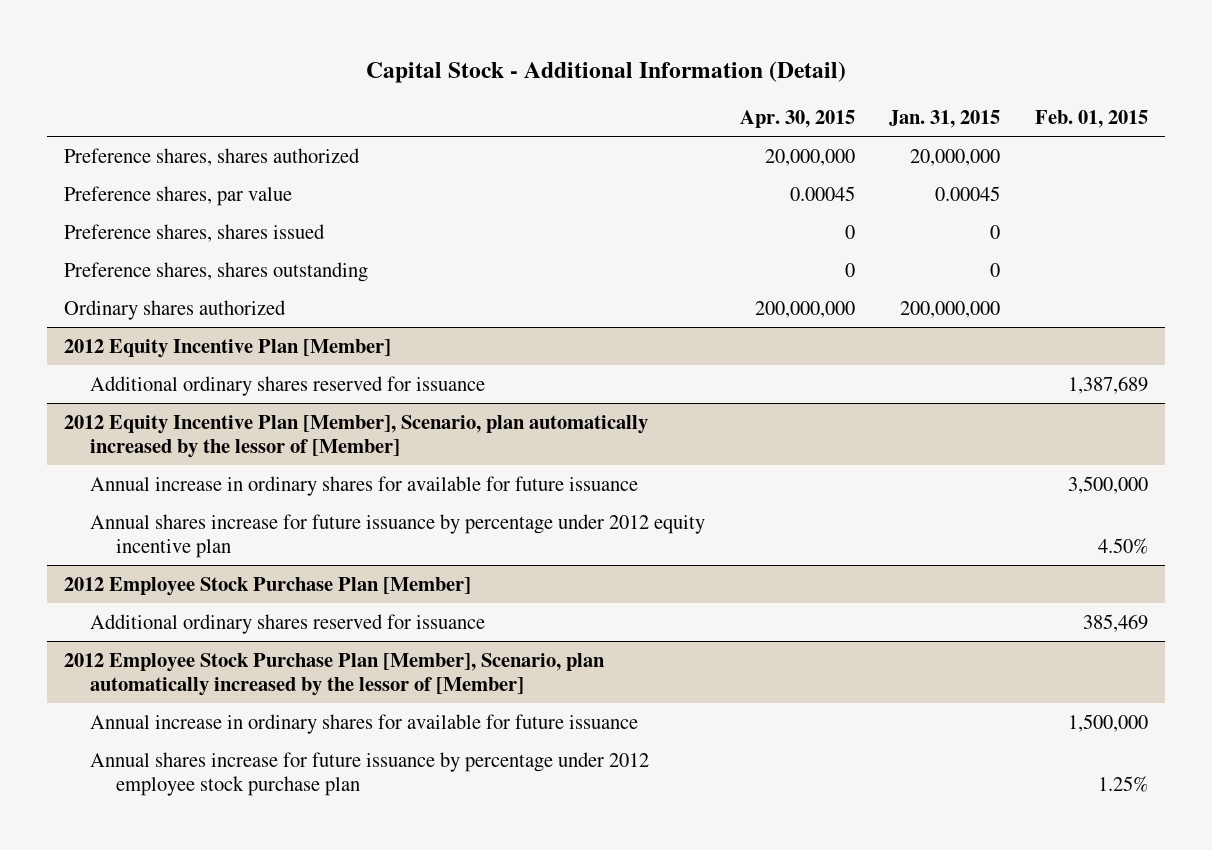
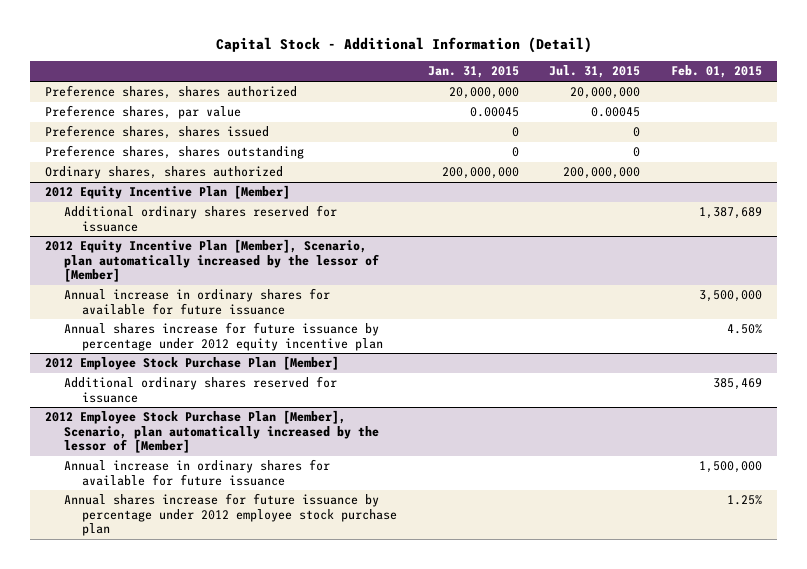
[739,109,855,128] Apr. 30, 2015 -> none
none -> [549,65,641,79] Jul. 31, 2015
[63,299,286,320] Ordinary shares authorized -> [45,166,284,180] Ordinary shares, shares authorized

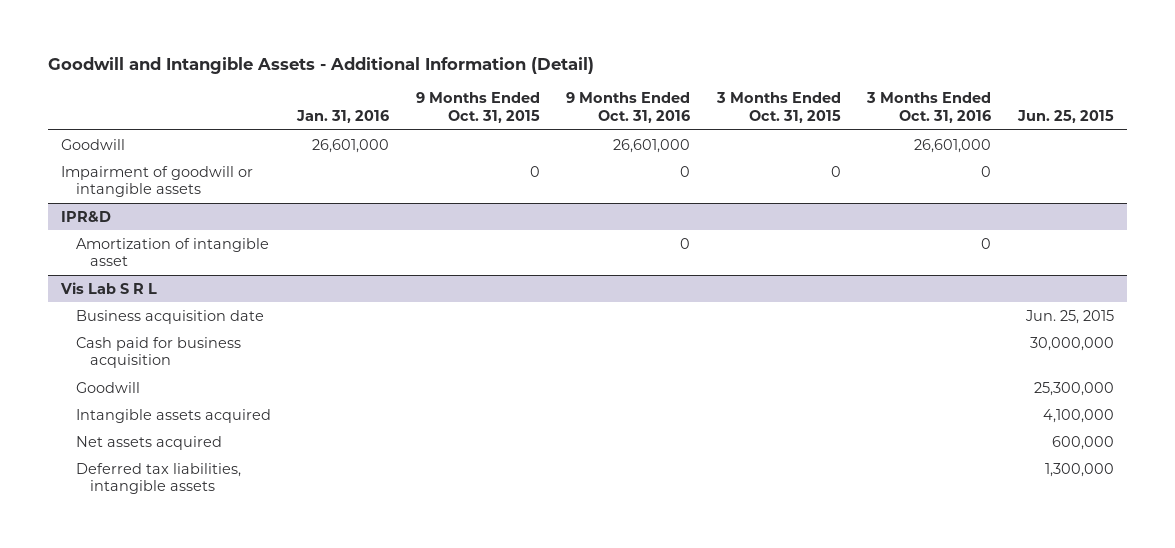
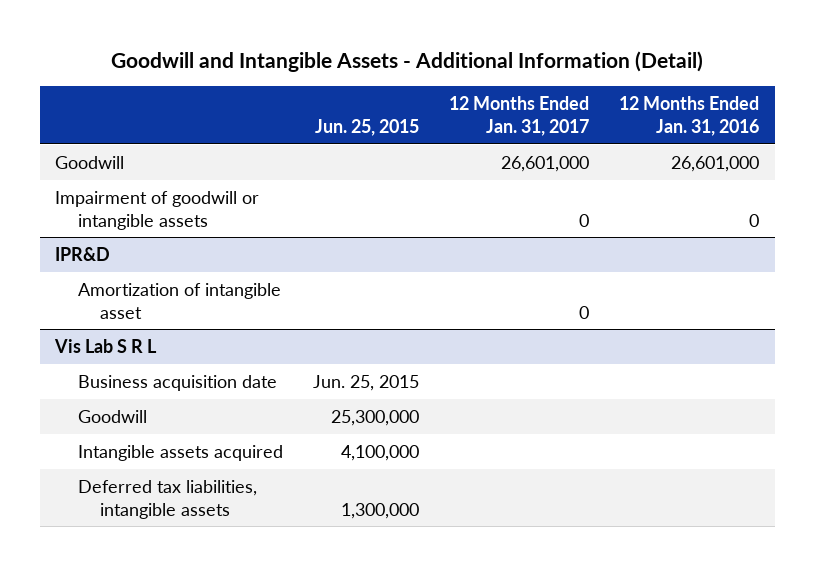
[296,109,390,123] Jan. 31, 2016 -> none
[415,92,540,123] 9 Months Ended Oct. 31, 2015 -> none
[566,92,691,123] 9 Months Ended Oct. 31, 2016 -> none
[715,92,841,123] 3 Months Ended Oct. 31, 2015 -> none
[866,92,992,123] 3 Months Ended Oct. 31, 2016 -> none
none -> [449,96,590,137] 12 Months Ended Jan. 31, 2017
none -> [619,96,760,137] 12 Months Ended Jan. 31, 2016
[75,336,241,369] Cash paid for business acquisition -> none
[75,435,222,450] Net assets acquired -> none

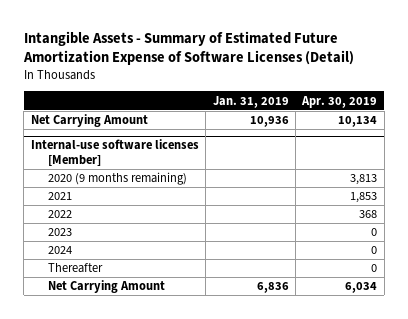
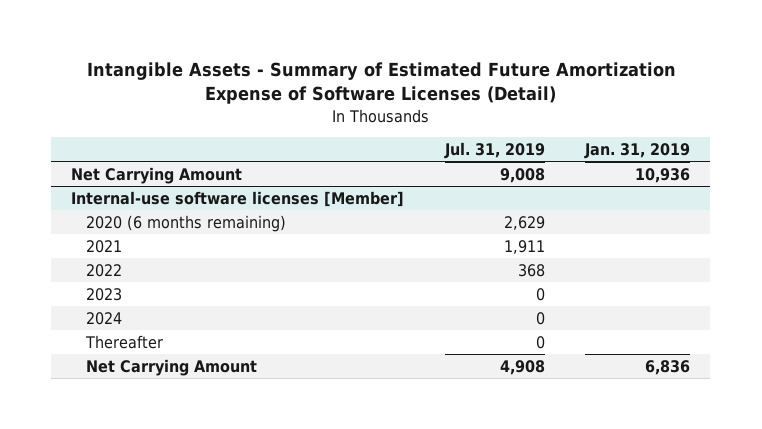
[301,95,378,108] Apr. 30, 2019 -> none
none -> [443,142,545,160] Jul. 31, 2019
[47,172,187,186] 2020 (9 months remaining) -> [86,214,287,232] 2020 (6 months remaining)

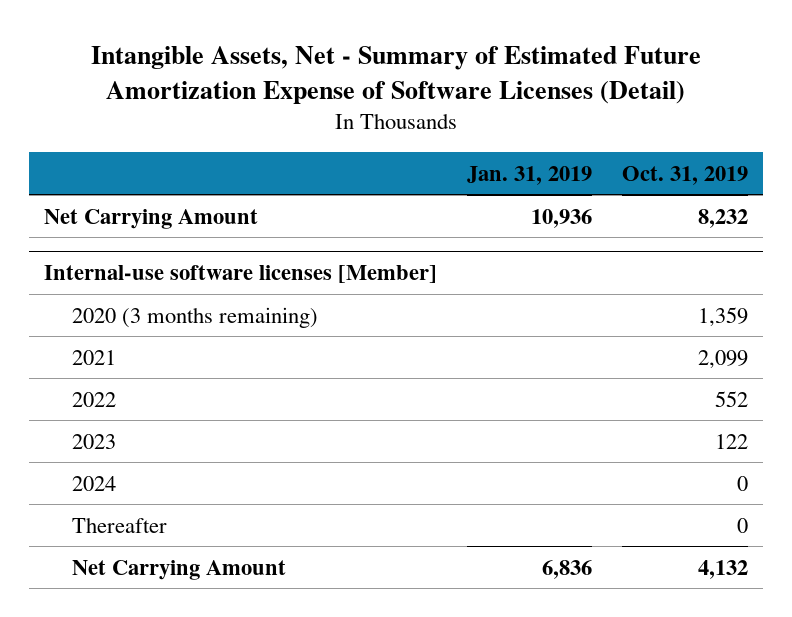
[86,61,676,105] Intangible Assets - Summary of Estimated Future Amortization Expense of Software Licenses (Detail) -> [90,45,701,104] Intangible Assets, Net - Summary of Estimated Future Amortization Expense of Software Licenses (Detail)
[443,142,545,160] Jul. 31, 2019 -> none
none -> [622,165,749,185] Oct. 31, 2019
[86,214,287,232] 2020 (6 months remaining) -> [71,306,318,328] 2020 (3 months remaining)

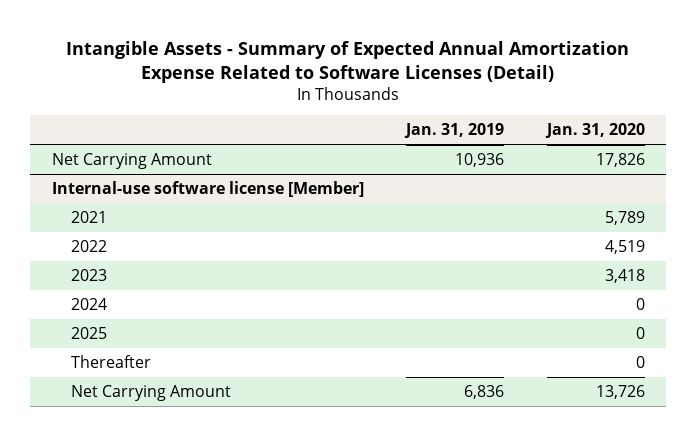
[90,45,701,104] Intangible Assets, Net - Summary of Estimated Future Amortization Expense of Software Licenses (Detail) -> [66,40,630,83] Intangible Assets - Summary of Expected Annual Amortization Expense Related to Software Licenses (Detail)
[622,165,749,185] Oct. 31, 2019 -> none
none -> [545,123,646,139] Jan. 31, 2020
[71,306,318,328] 2020 (3 months remaining) -> none
[43,265,437,284] Internal-use software licenses [Member] -> [51,180,364,197] Internal-use software license [Member]
none -> [71,326,108,339] 2025

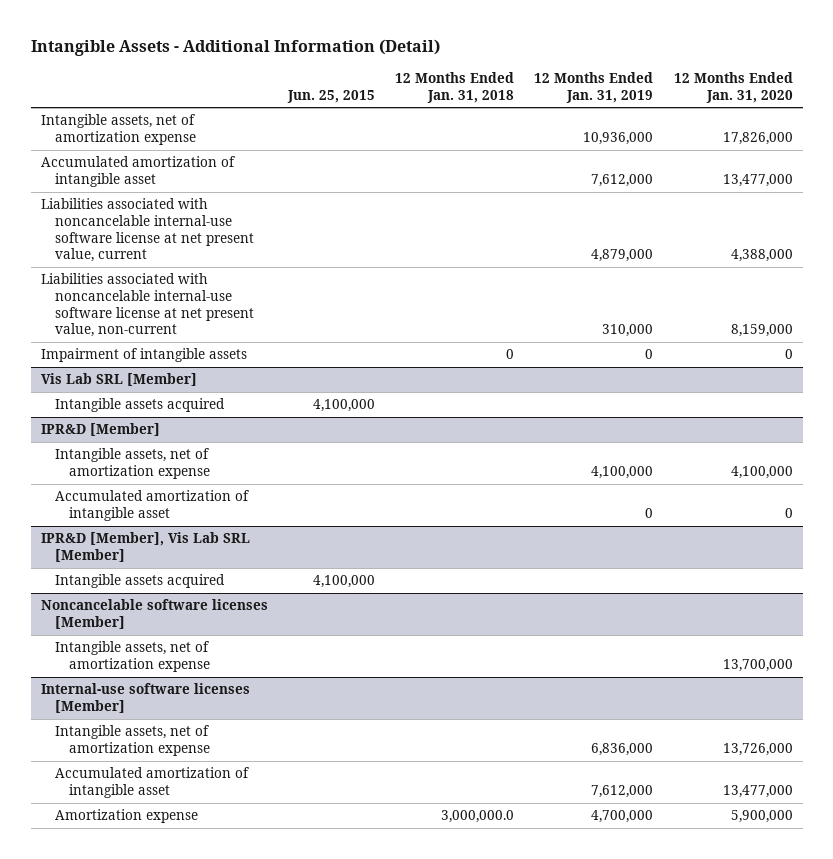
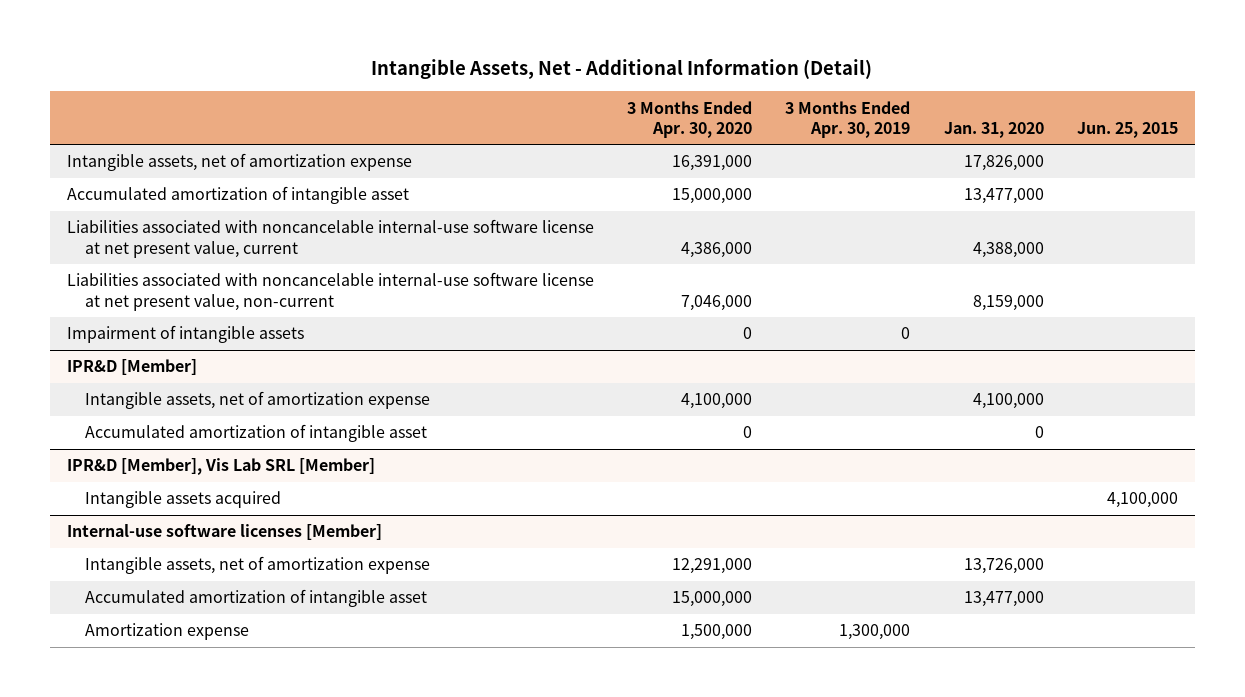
[30,38,440,56] Intangible Assets - Additional Information (Detail) -> [371,59,873,80] Intangible Assets, Net - Additional Information (Detail)
[395,72,515,103] 12 Months Ended Jan. 31, 2018 -> none
[534,72,654,103] 12 Months Ended Jan. 31, 2019 -> none
[673,72,793,103] 12 Months Ended Jan. 31, 2020 -> none
none -> [626,100,752,138] 3 Months Ended Apr. 30, 2020
none -> [785,100,911,138] 3 Months Ended Apr. 30, 2019
none -> [943,121,1044,138] Jan. 31, 2020
[40,373,197,387] Vis Lab SRL [Member] -> none
[55,398,226,413] Intangible assets acquired -> none
[40,599,268,630] Noncancelable software licenses [Member] -> none
[55,641,211,673] Intangible assets, net of amortization expense -> none

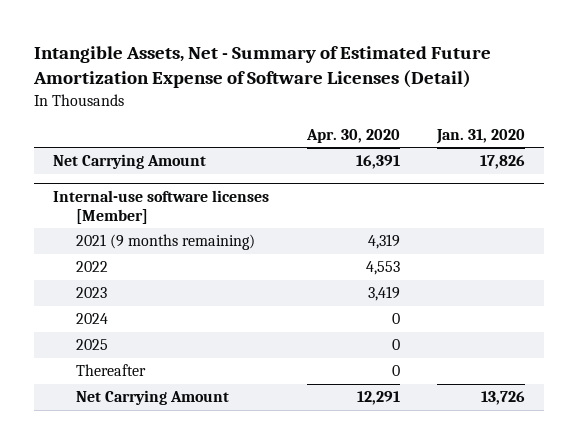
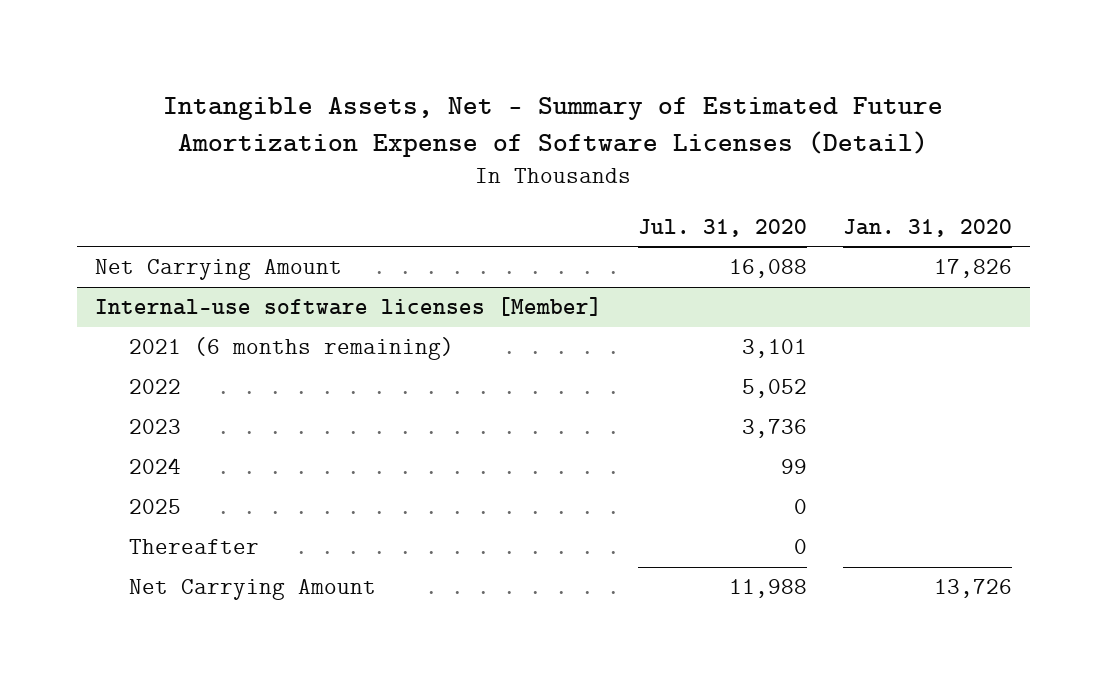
[305,128,400,143] Apr. 30, 2020 -> none
none -> [637,218,807,237] Jul. 31, 2020
[76,234,256,251] 2021 (9 months remaining) -> [129,337,455,361] 2021 (6 months remaining)

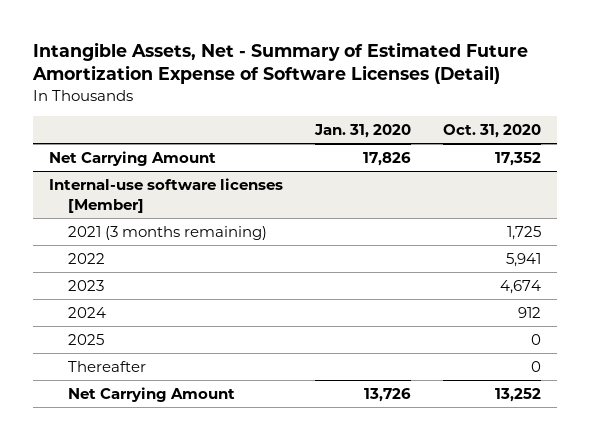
[637,218,807,237] Jul. 31, 2020 -> none
none -> [443,123,542,138] Oct. 31, 2020
[129,337,455,361] 2021 (6 months remaining) -> [67,226,267,241] 2021 (3 months remaining)

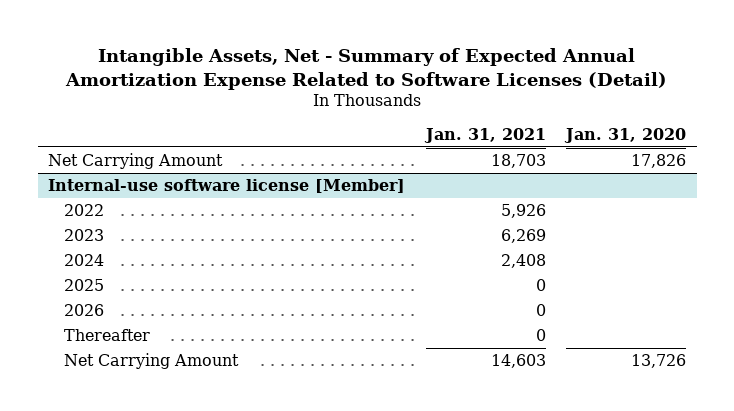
[31,41,528,85] Intangible Assets, Net - Summary of Estimated Future Amortization Expense of Software Licenses (Detail) -> [65,47,668,90] Intangible Assets, Net - Summary of Expected Annual Amortization Expense Related to Software Licenses (Detail)
[443,123,542,138] Oct. 31, 2020 -> none
none -> [423,128,546,144] Jan. 31, 2021
[67,226,267,241] 2021 (3 months remaining) -> none
[48,178,283,213] Internal-use software licenses [Member] -> [47,179,405,194] Internal-use software license [Member]
none -> [64,304,105,317] 2026

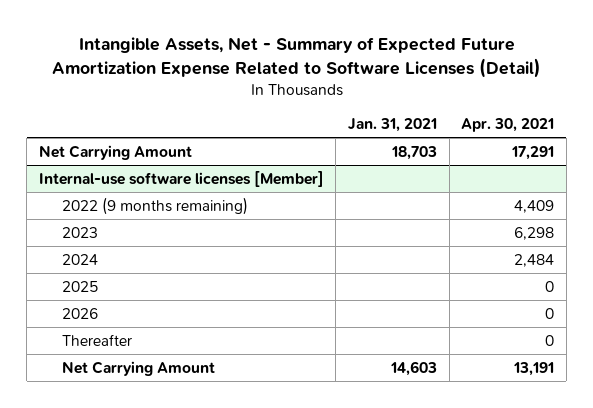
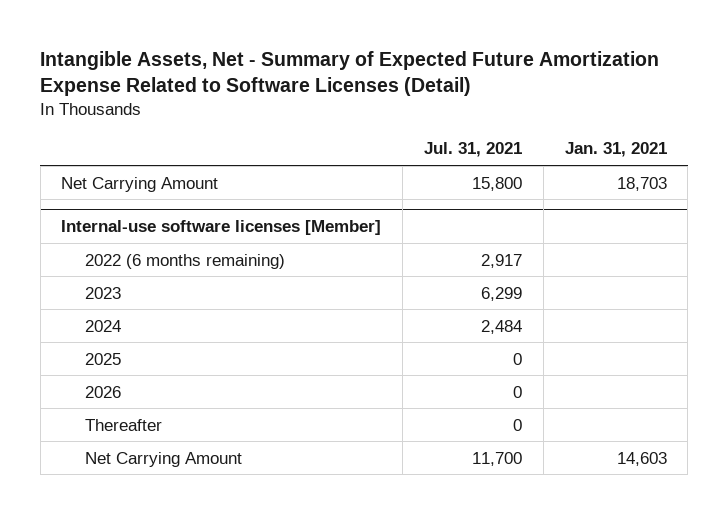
[461,117,555,132] Apr. 30, 2021 -> none
none -> [423,142,522,158] Jul. 31, 2021
[62,196,249,215] 2022 (9 months remaining) -> [85,253,286,269] 2022 (6 months remaining)

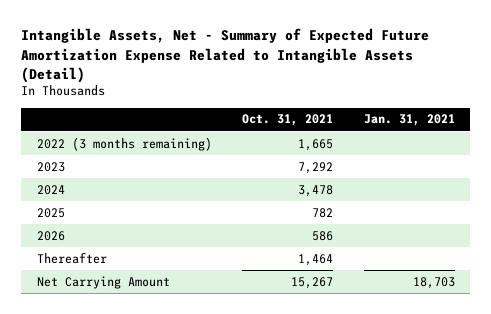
[40,51,660,97] Intangible Assets, Net - Summary of Expected Future Amortization Expense Related to Software Licenses (Detail) -> [21,28,430,83] Intangible Assets, Net - Summary of Expected Future Amortization Expense Related to Intangible Assets (Detail)
[423,142,522,158] Jul. 31, 2021 -> none
none -> [242,114,334,127] Oct. 31, 2021
none -> [36,136,212,151] 2022 (3 months remaining)
none -> [36,161,65,172] 2023
none -> [36,184,65,195] 2024
none -> [36,207,65,218] 2025
none -> [36,230,65,241] 2026
none -> [36,251,107,264] Thereafter
[61,220,382,236] Internal-use software licenses [Member] -> none
[85,253,286,269] 2022 (6 months remaining) -> none
[85,286,122,299] 2023 -> none
[85,319,122,332] 2024 -> none
[85,352,122,365] 2025 -> none
[85,385,122,398] 2026 -> none
[85,418,163,431] Thereafter -> none
[85,451,243,467] Net Carrying Amount -> none

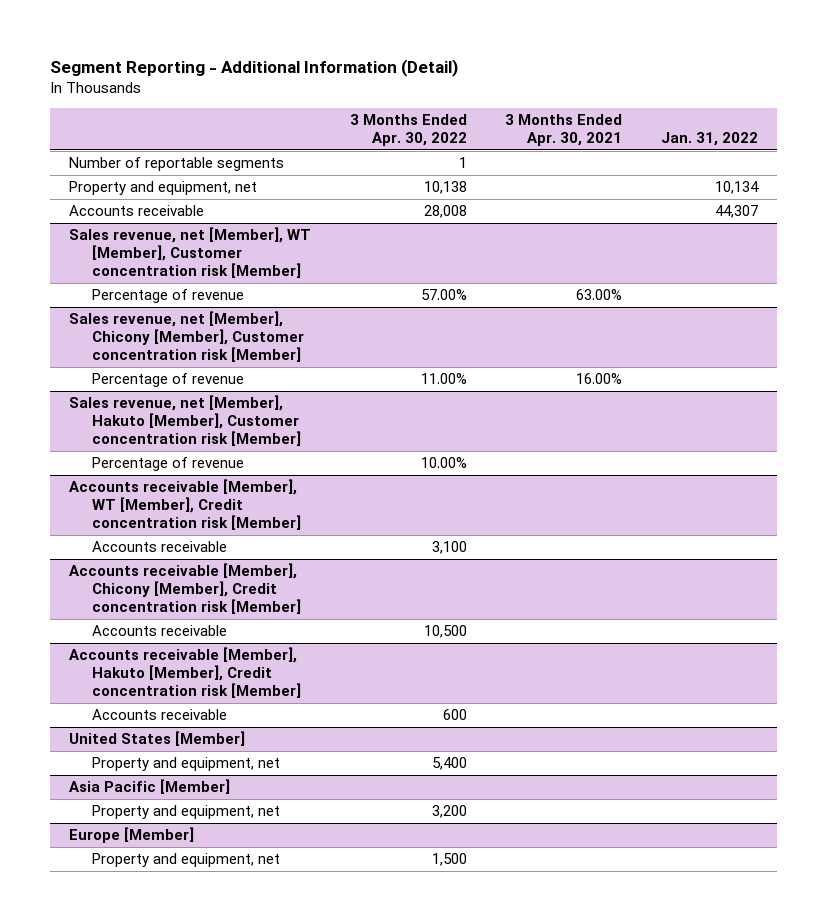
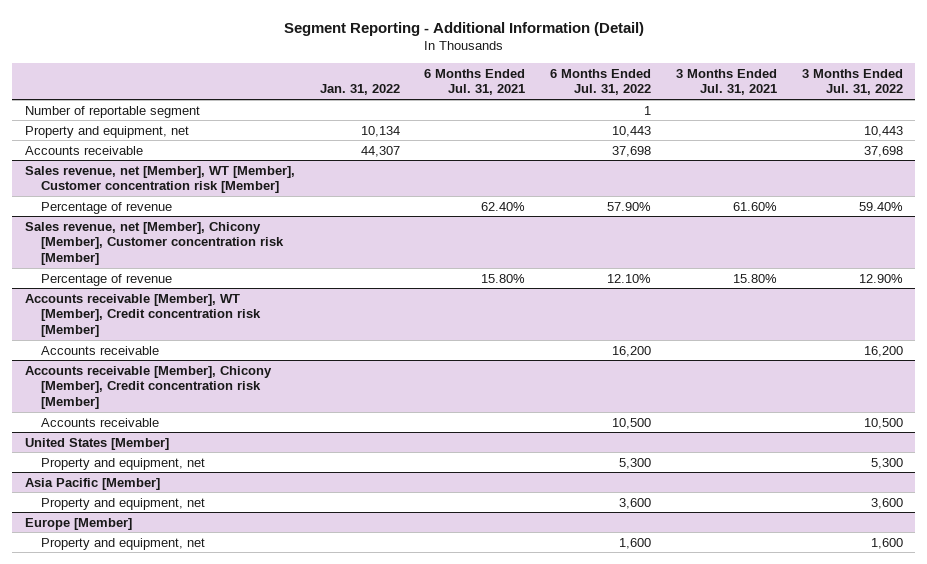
[349,114,467,146] 3 Months Ended Apr. 30, 2022 -> none
[505,114,623,146] 3 Months Ended Apr. 30, 2021 -> none
none -> [424,68,526,96] 6 Months Ended Jul. 31, 2021
none -> [550,68,652,96] 6 Months Ended Jul. 31, 2022
none -> [675,68,777,96] 3 Months Ended Jul. 31, 2021
none -> [801,68,903,96] 3 Months Ended Jul. 31, 2022
[69,157,285,172] Number of reportable segments -> [24,105,200,118] Number of reportable segment
[69,395,301,446] Sales revenue, net [Member], Hakuto [Member], Customer concentration risk [Member] -> none
[91,457,244,472] Percentage of revenue -> none
[69,647,301,698] Accounts receivable [Member], Hakuto [Member], Credit concentration risk [Member] -> none
[91,709,227,721] Accounts receivable -> none

